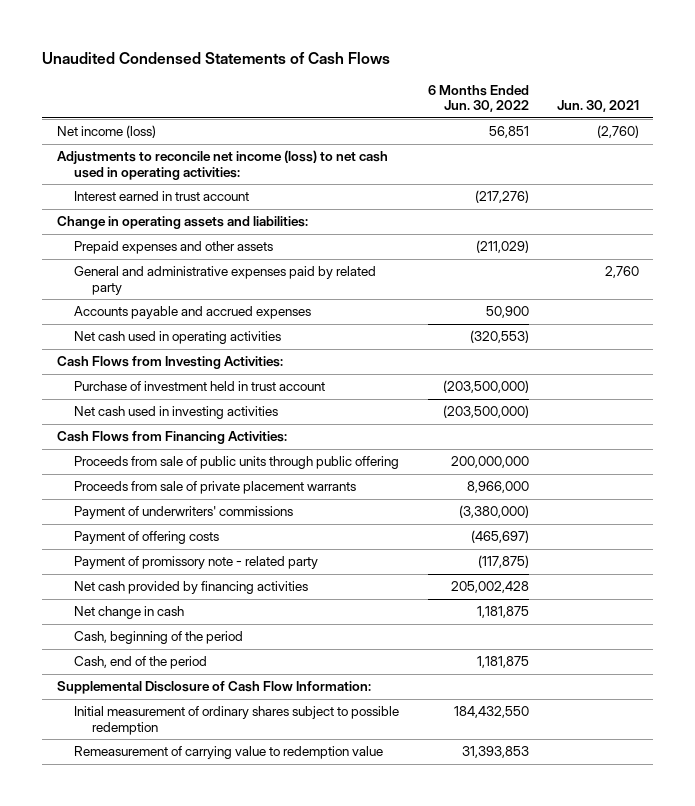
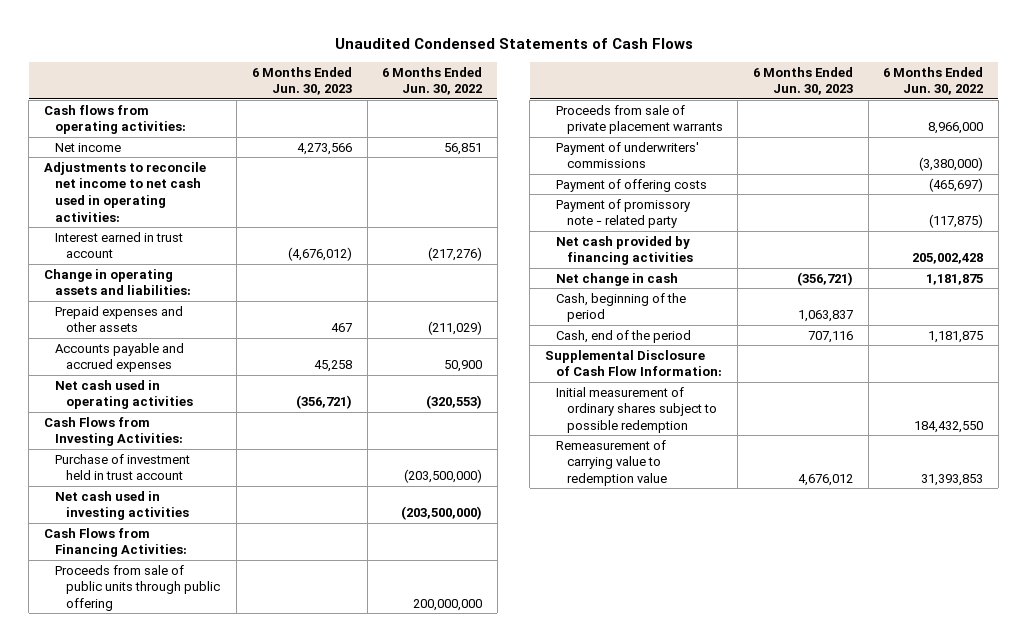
[556,100,639,113] Jun. 30, 2021 -> none
none -> [251,66,352,96] 6 Months Ended Jun. 30, 2023
none -> [44,104,186,135] Cash flows from operating activities:
[56,125,156,139] Net income (loss) -> [54,142,121,152] Net income
[56,150,388,181] Adjustments to reconcile net income (loss) to net cash used in operating activities: -> [44,161,207,222] Adjustments to reconcile net income to net cash used in operating activities:
[74,266,377,296] General and administrative expenses paid by related party -> none

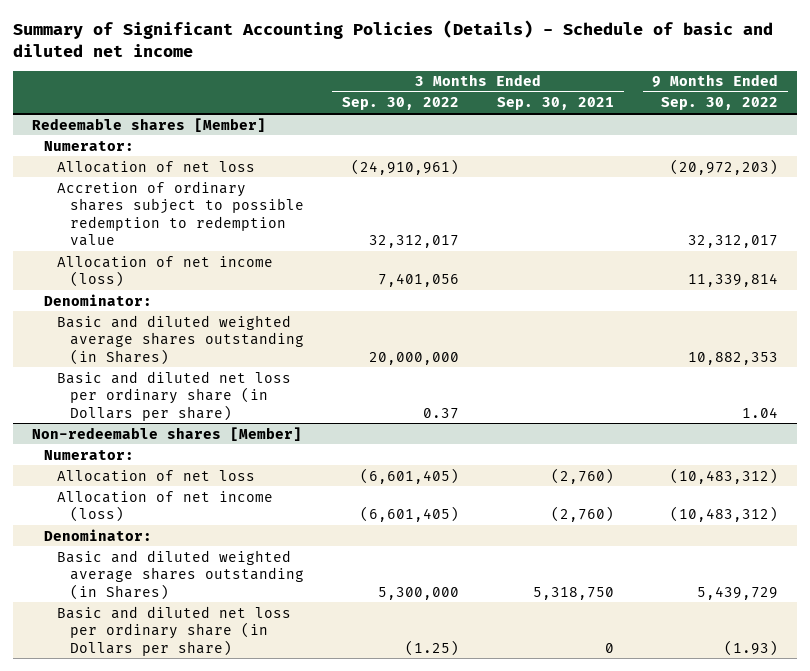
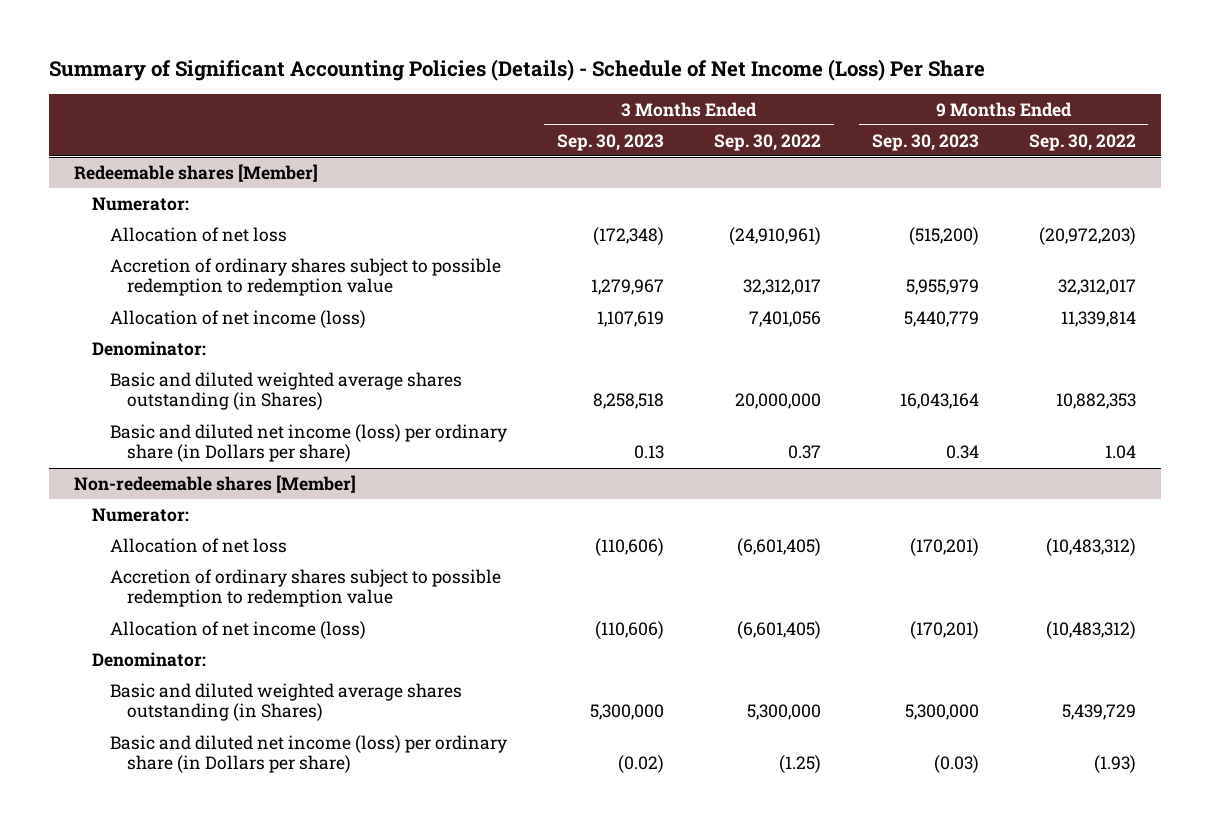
[12,19,773,57] Summary of Significant Accounting Policies (Details) - Schedule of basic and diluted net income -> [48,59,985,82] Summary of Significant Accounting Policies (Details) - Schedule of Net Income (Loss) Per Share
[497,97,615,111] Sep. 30, 2021 -> none
none -> [556,133,664,151] Sep. 30, 2023
none -> [871,133,979,151] Sep. 30, 2023
[57,370,292,421] Basic and diluted net loss per ordinary share (in Dollars per share) -> [109,423,507,463] Basic and diluted net income (loss) per ordinary share (in Dollars per share)
none -> [109,568,501,608] Accretion of ordinary shares subject to possible redemption to redemption value
[57,605,292,656] Basic and diluted net loss per ordinary share (in Dollars per share) -> [109,734,507,774] Basic and diluted net income (loss) per ordinary share (in Dollars per share)

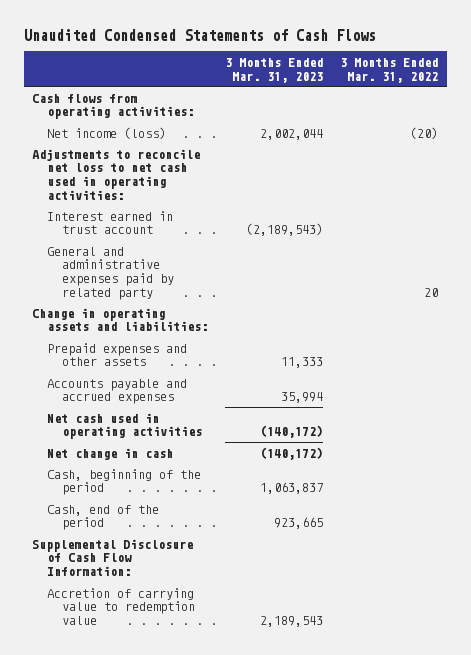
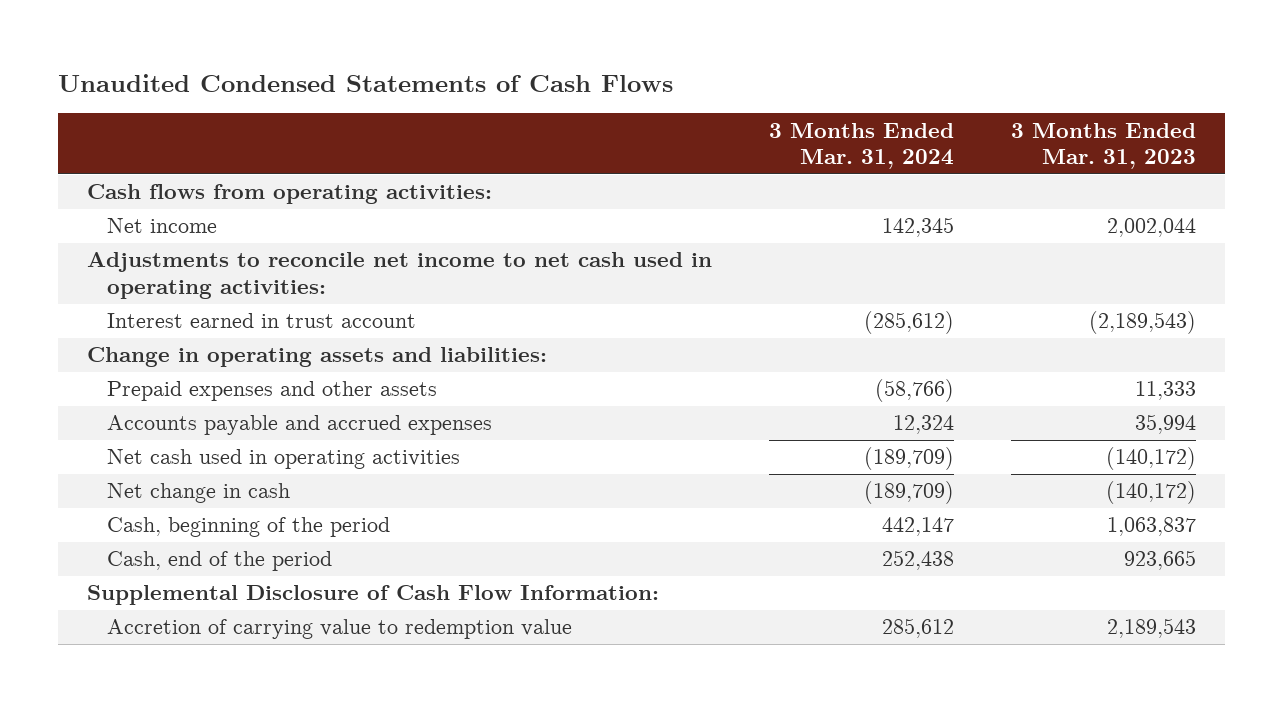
[340,58,439,83] 3 Months Ended Mar. 31, 2022 -> none
none -> [769,122,955,170] 3 Months Ended Mar. 31, 2024
[47,126,167,139] Net income (loss) -> [107,218,218,234] Net income
[32,148,201,200] Adjustments to reconcile net loss to net cash used in operating activities: -> [86,252,712,300] Adjustments to reconcile net income to net cash used in operating activities:
[47,246,174,300] General and administrative expenses paid by related party -> none

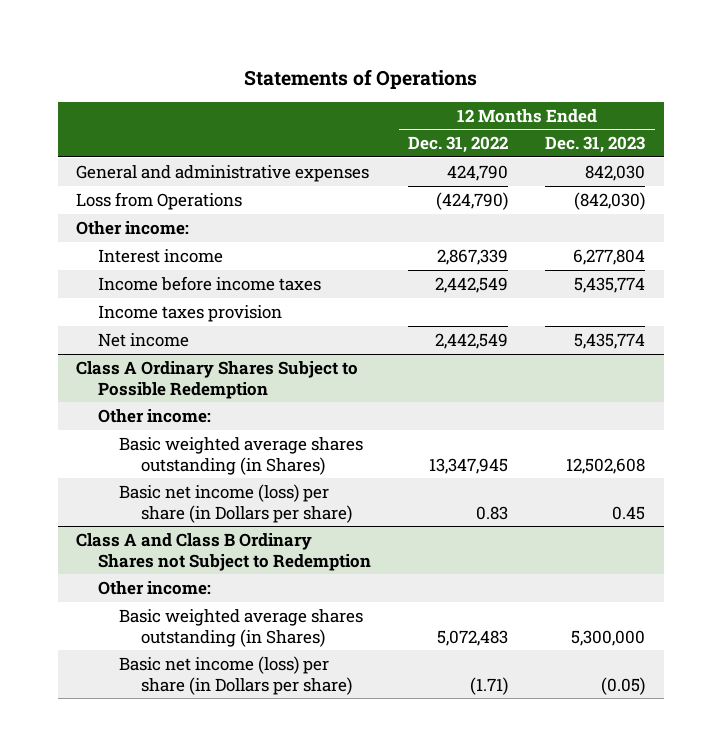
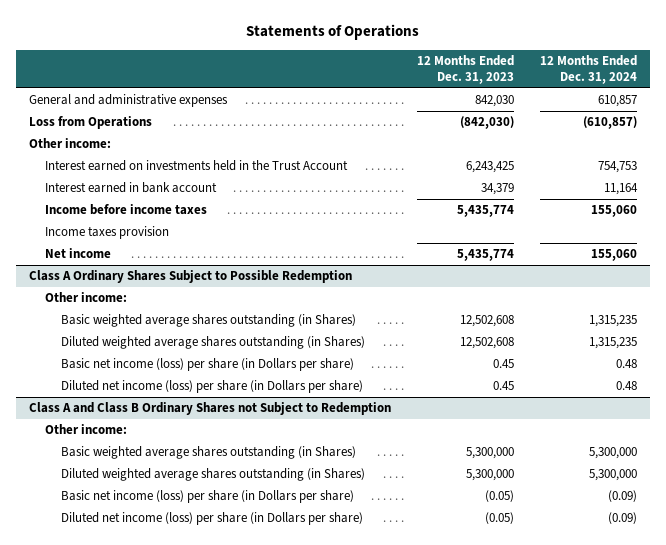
[408,136,509,154] Dec. 31, 2022 -> none
none -> [539,54,637,85] 12 Months Ended Dec. 31, 2024
[97,248,223,263] Interest income -> none
none -> [44,160,348,172] Interest earned on investments held in the Trust Account
none -> [44,182,217,194] Interest earned in bank account
none -> [60,336,365,350] Diluted weighted average shares outstanding (in Shares)
none -> [60,380,363,394] Diluted net income (loss) per share (in Dollars per share)
none -> [60,468,365,482] Diluted weighted average shares outstanding (in Shares)
none -> [60,512,363,526] Diluted net income (loss) per share (in Dollars per share)

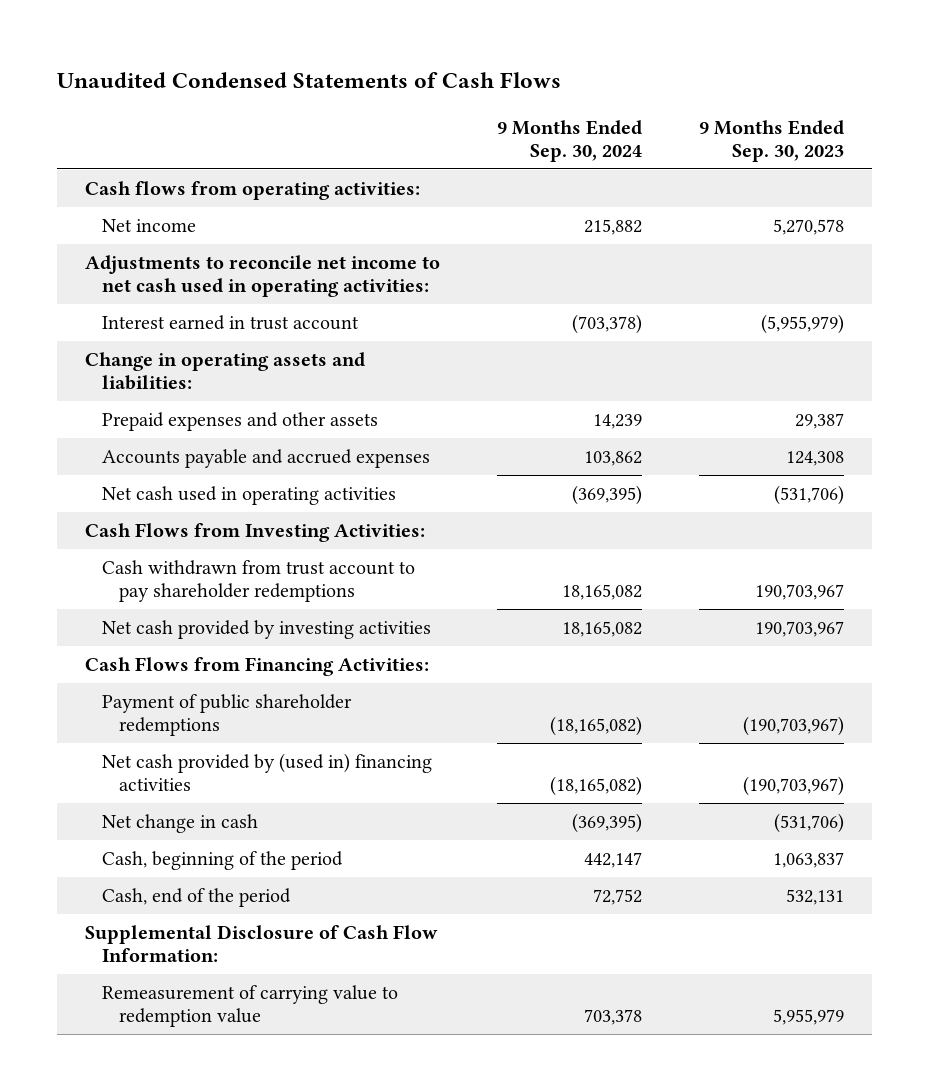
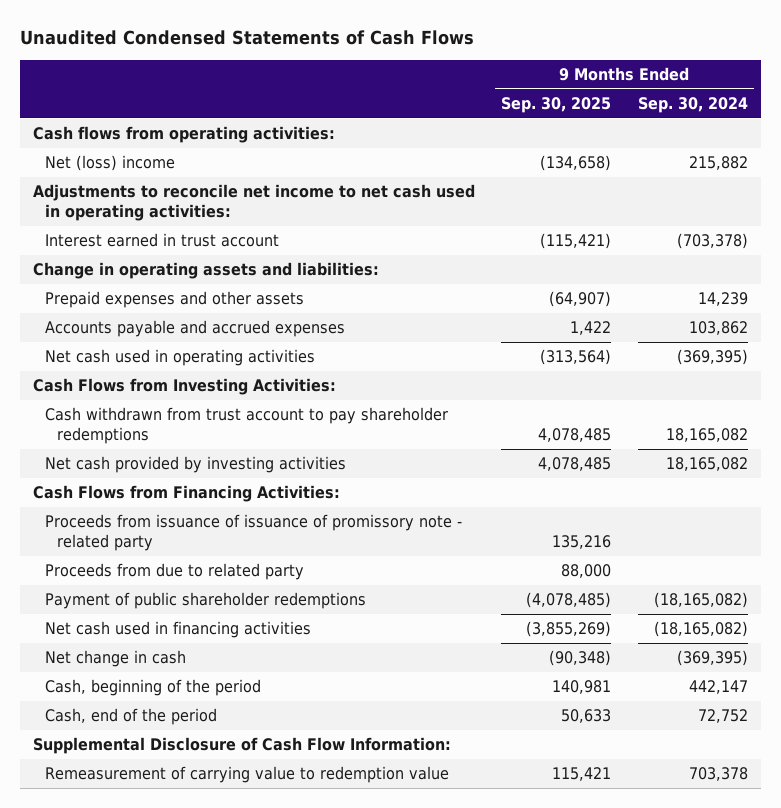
[699,119,845,162] 9 Months Ended Sep. 30, 2023 -> none
none -> [501,97,612,114] Sep. 30, 2025
[102,219,197,233] Net income -> [45,155,176,172] Net (loss) income
none -> [45,514,463,552] Proceeds from issuance of issuance of promissory note - related party
none -> [45,563,305,581] Proceeds from due to related party
[102,753,433,792] Net cash provided by (used in) financing activities -> [45,621,312,639] Net cash used in financing activities

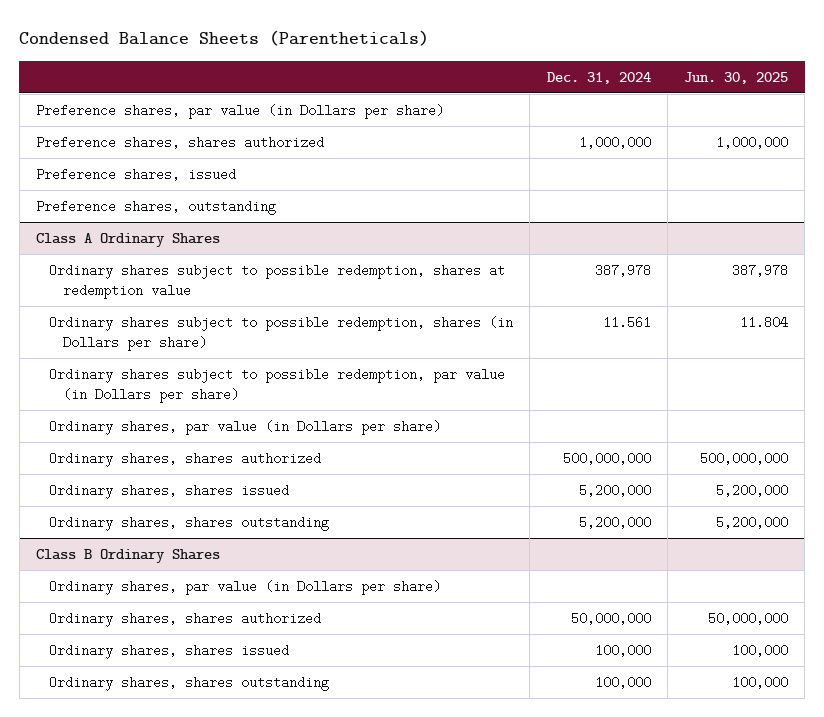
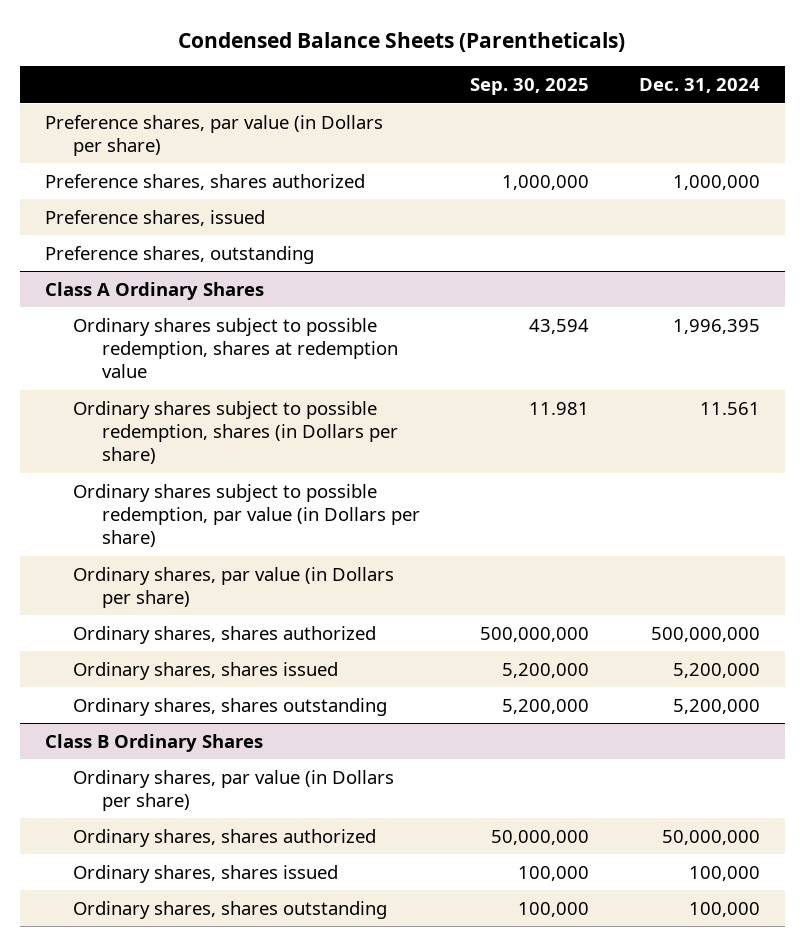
[683,71,788,84] Jun. 30, 2025 -> none
none -> [469,78,589,96] Sep. 30, 2025
[594,264,651,278] 387,978 -> [672,318,760,334] 1,996,395

